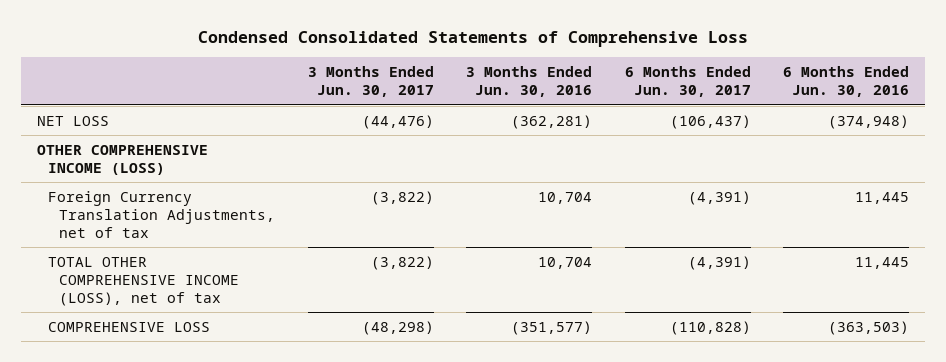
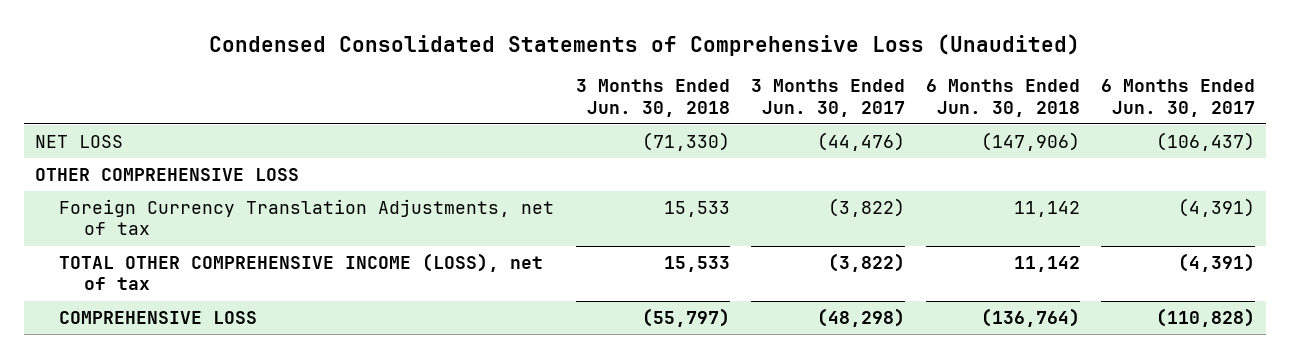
[197,30,748,47] Condensed Consolidated Statements of Comprehensive Loss -> [208,33,1080,56] Condensed Consolidated Statements of Comprehensive Loss (Unaudited)
[466,66,593,98] 3 Months Ended Jun. 30, 2016 -> none
[783,66,910,98] 6 Months Ended Jun. 30, 2016 -> none
none -> [575,79,730,117] 3 Months Ended Jun. 30, 2018
none -> [926,79,1081,117] 6 Months Ended Jun. 30, 2018
[36,144,208,175] OTHER COMPREHENSIVE INCOME (LOSS) -> [34,168,299,182] OTHER COMPREHENSIVE LOSS

